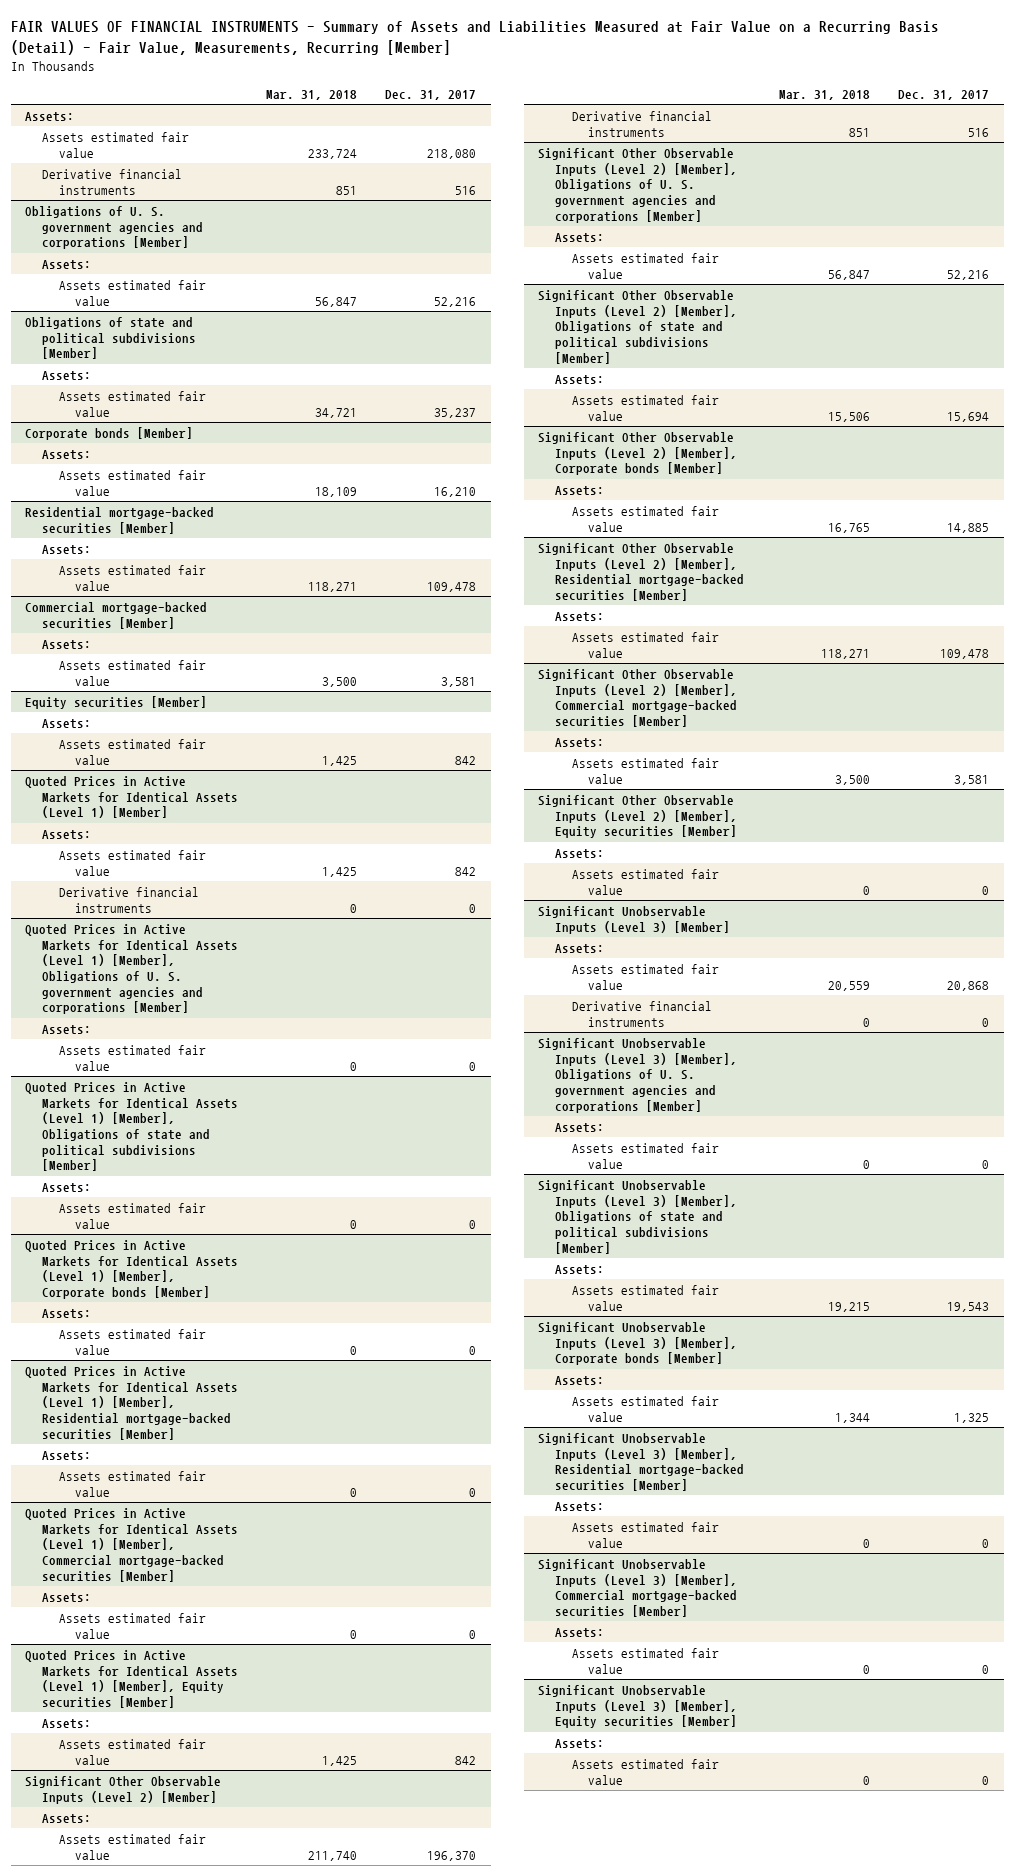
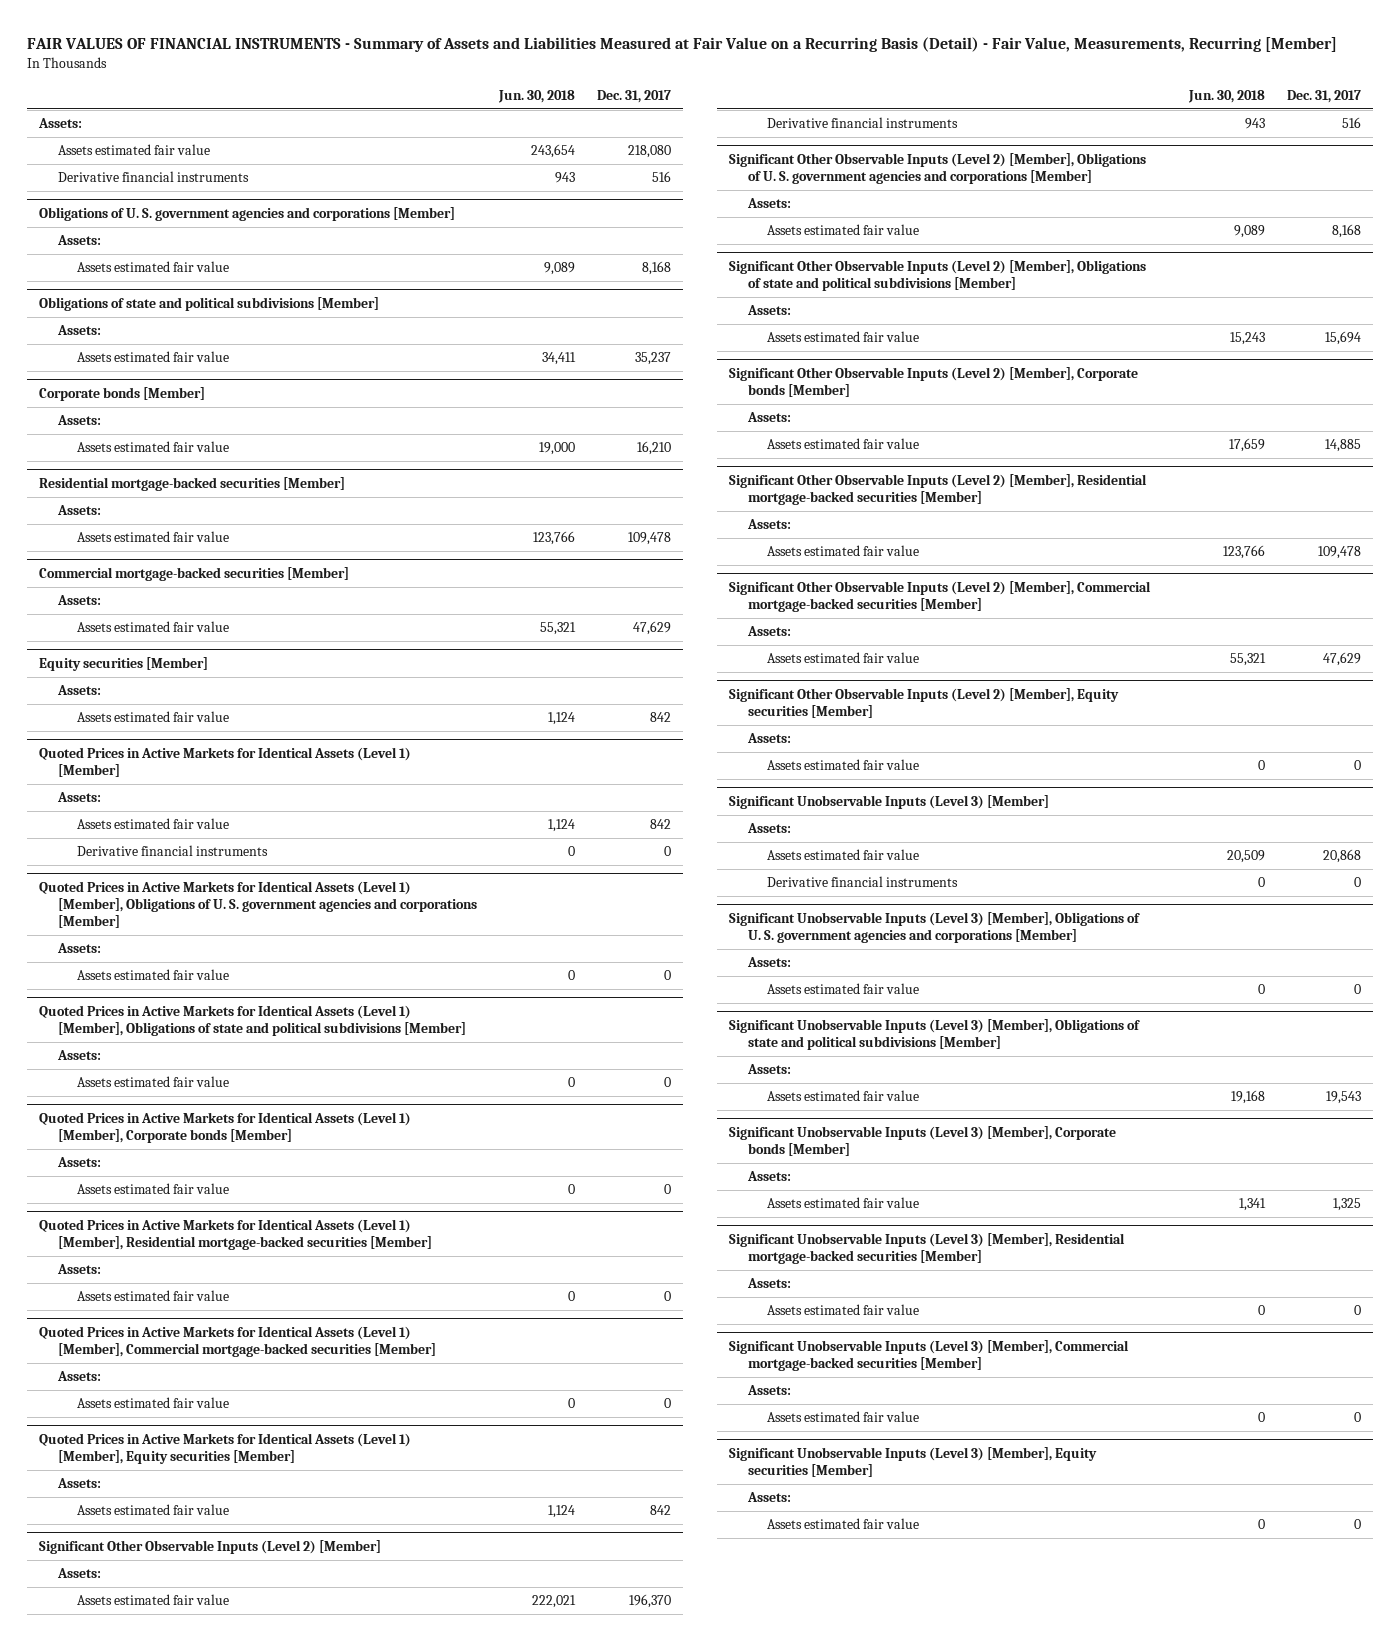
[266,89,358,100] Mar. 31, 2018 -> none
none -> [498,90,576,104] Jun. 30, 2018
[434,296,477,307] 52,216 -> [642,261,672,276] 8,168
[441,676,477,687] 3,581 -> [633,621,672,636] 47,629
[947,269,990,280] 52,216 -> [1332,224,1362,239] 8,168
[954,774,990,785] 3,581 -> [1323,652,1362,667] 47,629

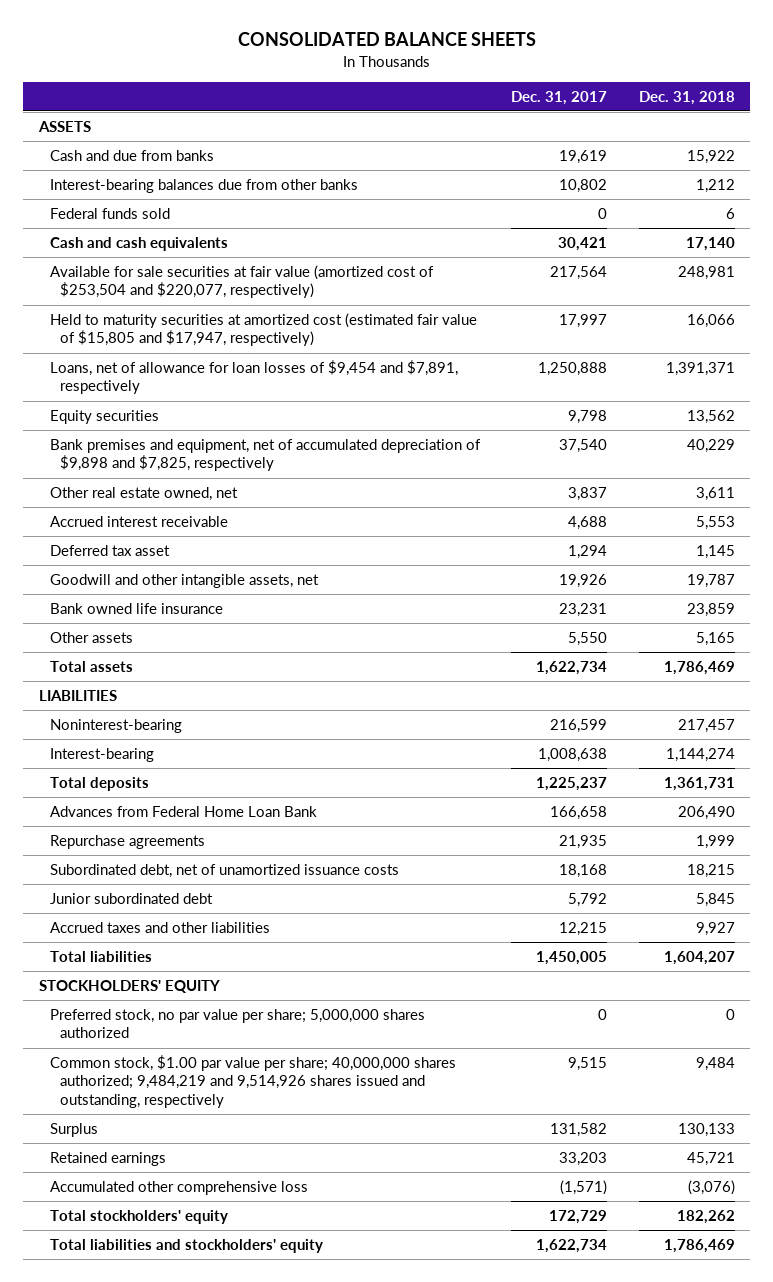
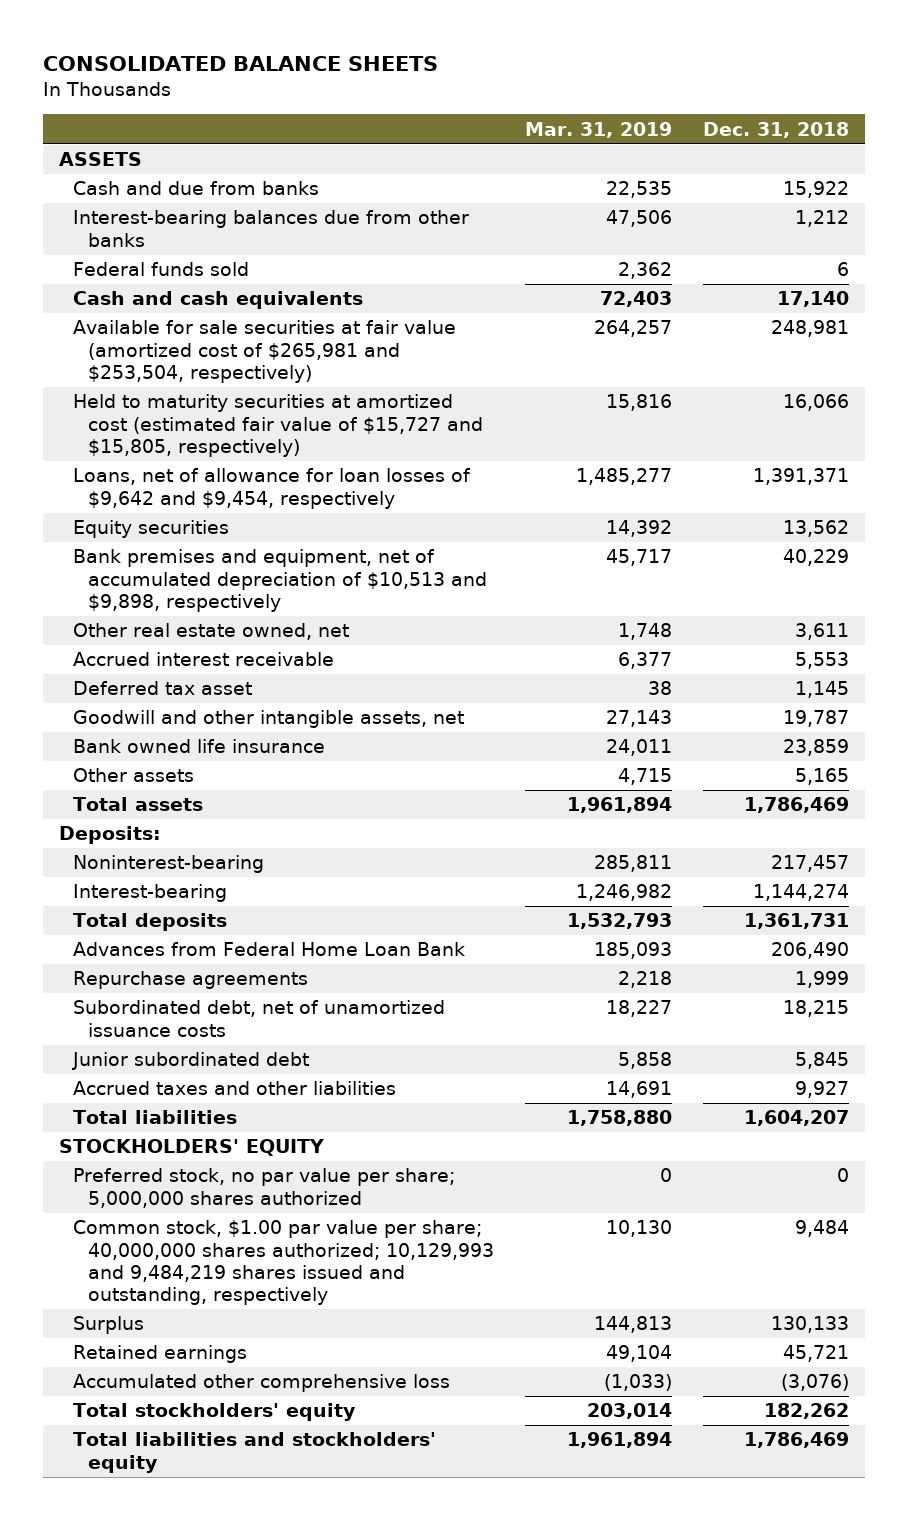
[511,90,608,105] Dec. 31, 2017 -> none
none -> [524,121,672,138] Mar. 31, 2019
[49,265,434,299] Available for sale securities at fair value (amortized cost of $253,504 and $220,077, respectively) -> [73,320,457,384] Available for sale securities at fair value (amortized cost of $265,981 and $253,504, respectively)
[49,313,477,347] Held to maturity securities at amortized cost (estimated fair value of $15,805 and $17,947, respectively) -> [73,394,483,458] Held to maturity securities at amortized cost (estimated fair value of $15,727 and $15,805, respectively)
[49,360,458,395] Loans, net of allowance for loan losses of $9,454 and $7,891, respectively -> [73,468,472,509] Loans, net of allowance for loan losses of $9,642 and $9,454, respectively
[49,439,481,472] Bank premises and equipment, net of accumulated depreciation of $9,898 and $7,825, respectively -> [73,549,487,613] Bank premises and equipment, net of accumulated depreciation of $10,513 and $9,898, respectively
[38,690,117,702] LIABILITIES -> none
none -> [58,826,161,845] Deposits:
[49,1055,456,1108] Common stock, $1.00 par value per share; 40,000,000 shares authorized; 9,484,219 and 9,514,926 shares issued and outstanding, respectively -> [73,1220,494,1306] Common stock, $1.00 par value per share; 40,000,000 shares authorized; 10,129,993 and 9,484,219 shares issued and outstanding, respectively

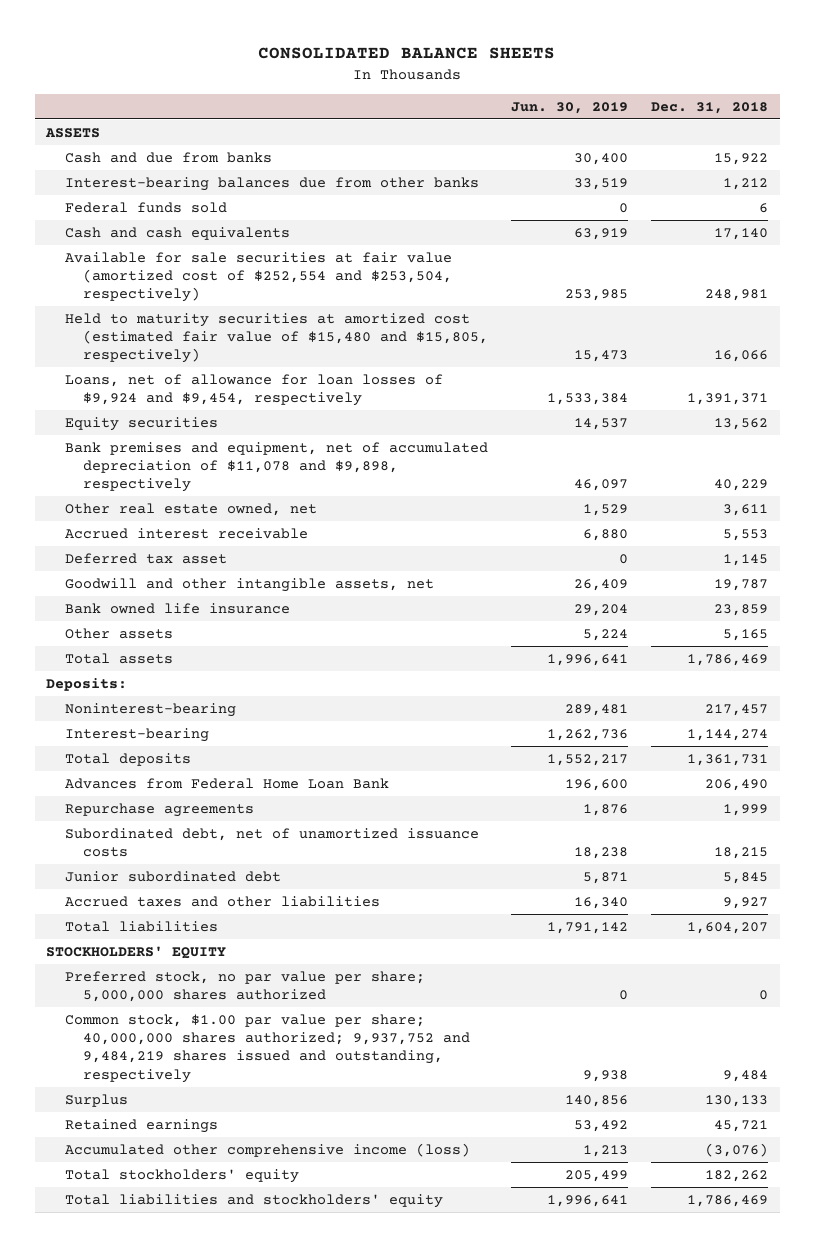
[524,121,672,138] Mar. 31, 2019 -> none
none -> [511,101,629,114] Jun. 30, 2019
[73,320,457,384] Available for sale securities at fair value (amortized cost of $265,981 and $253,504, respectively) -> [64,251,452,303] Available for sale securities at fair value (amortized cost of $252,554 and $253,504, respectively)
[73,394,483,458] Held to maturity securities at amortized cost (estimated fair value of $15,727 and $15,805, respectively) -> [64,312,488,364] Held to maturity securities at amortized cost (estimated fair value of $15,480 and $15,805, respectively)
[73,468,472,509] Loans, net of allowance for loan losses of $9,642 and $9,454, respectively -> [64,373,443,407] Loans, net of allowance for loan losses of $9,924 and $9,454, respectively
[73,549,487,613] Bank premises and equipment, net of accumulated depreciation of $10,513 and $9,898, respectively -> [64,441,488,493] Bank premises and equipment, net of accumulated depreciation of $11,078 and $9,898, respectively
[73,1220,494,1306] Common stock, $1.00 par value per share; 40,000,000 shares authorized; 10,129,993 and 9,484,219 shares issued and outstanding, respectively -> [64,1013,470,1083] Common stock, $1.00 par value per share; 40,000,000 shares authorized; 9,937,752 and 9,484,219 shares issued and outstanding, respectively
[73,1374,451,1393] Accumulated other comprehensive loss -> [64,1142,470,1157] Accumulated other comprehensive income (loss)

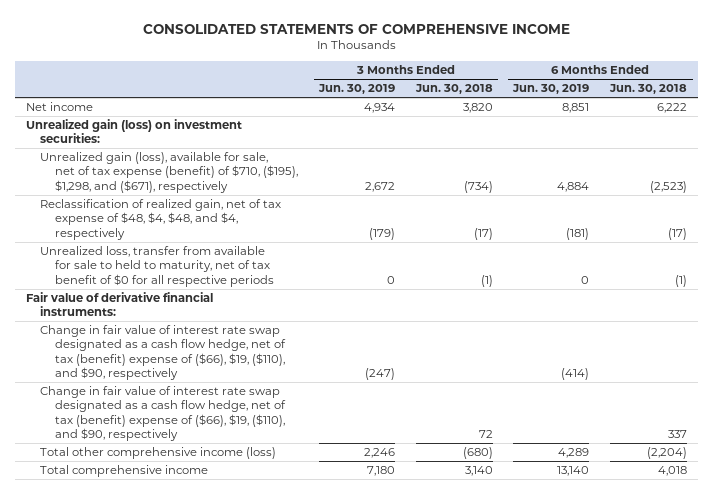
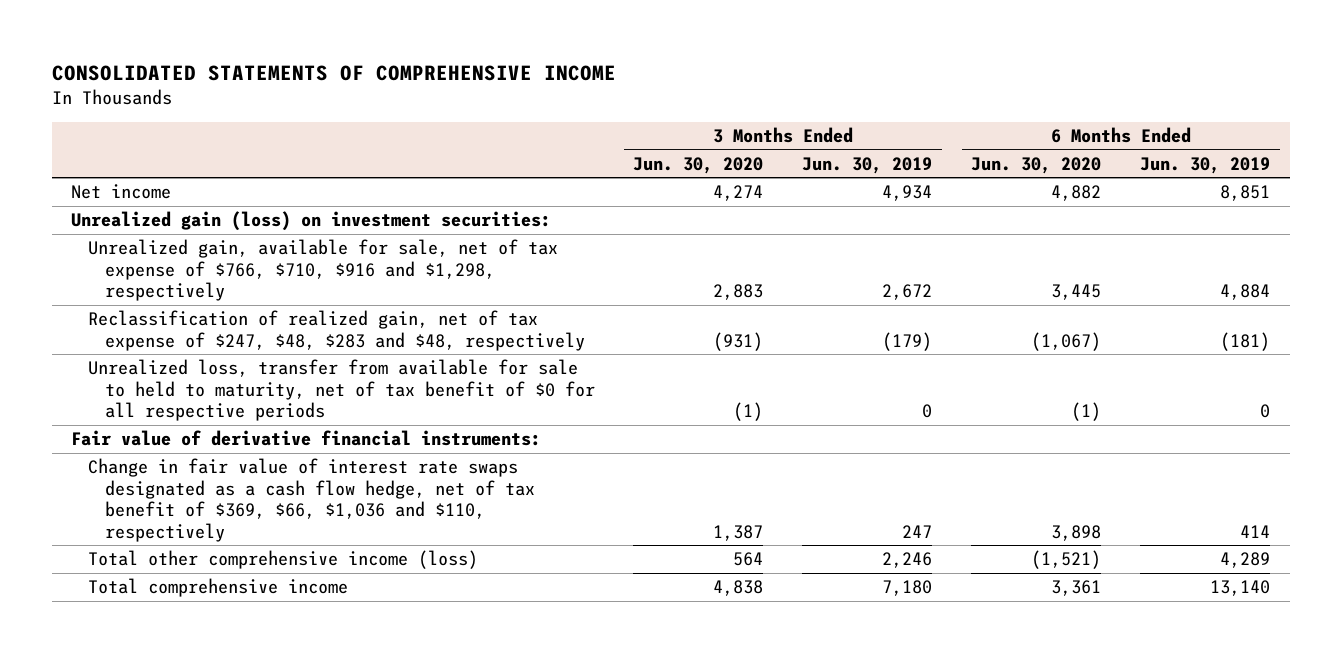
[414,84,493,95] Jun. 30, 2018 -> none
[609,84,688,95] Jun. 30, 2018 -> none
none -> [633,156,764,174] Jun. 30, 2020
none -> [971,156,1102,174] Jun. 30, 2020
[40,152,298,193] Unrealized gain (loss), available for sale, net of tax expense (benefit) of $710, ($195), $1,298, and ($671), respectively -> [87,239,558,302] Unrealized gain, available for sale, net of tax expense of $766, $710, $916 and $1,298, respectively
[40,199,282,240] Reclassification of realized gain, net of tax expense of $48, $4, $48, and $4, respectively -> [87,310,585,351] Reclassification of realized gain, net of tax expense of $247, $48, $283 and $48, respectively
[40,386,286,442] Change in fair value of interest rate swap designated as a cash flow hedge, net of tax (benefit) expense of ($66), $19, ($110), and $90, respectively -> none
[40,325,286,381] Change in fair value of interest rate swap designated as a cash flow hedge, net of tax (benefit) expense of ($66), $19, ($110), and $90, respectively -> [87,458,535,542] Change in fair value of interest rate swaps designated as a cash flow hedge, net of tax benefit of $369, $66, $1,036 and $110, respectively
[364,368,395,381] (247) -> [902,524,933,538] 247
[561,368,590,381] (414) -> [1240,524,1271,538] 414

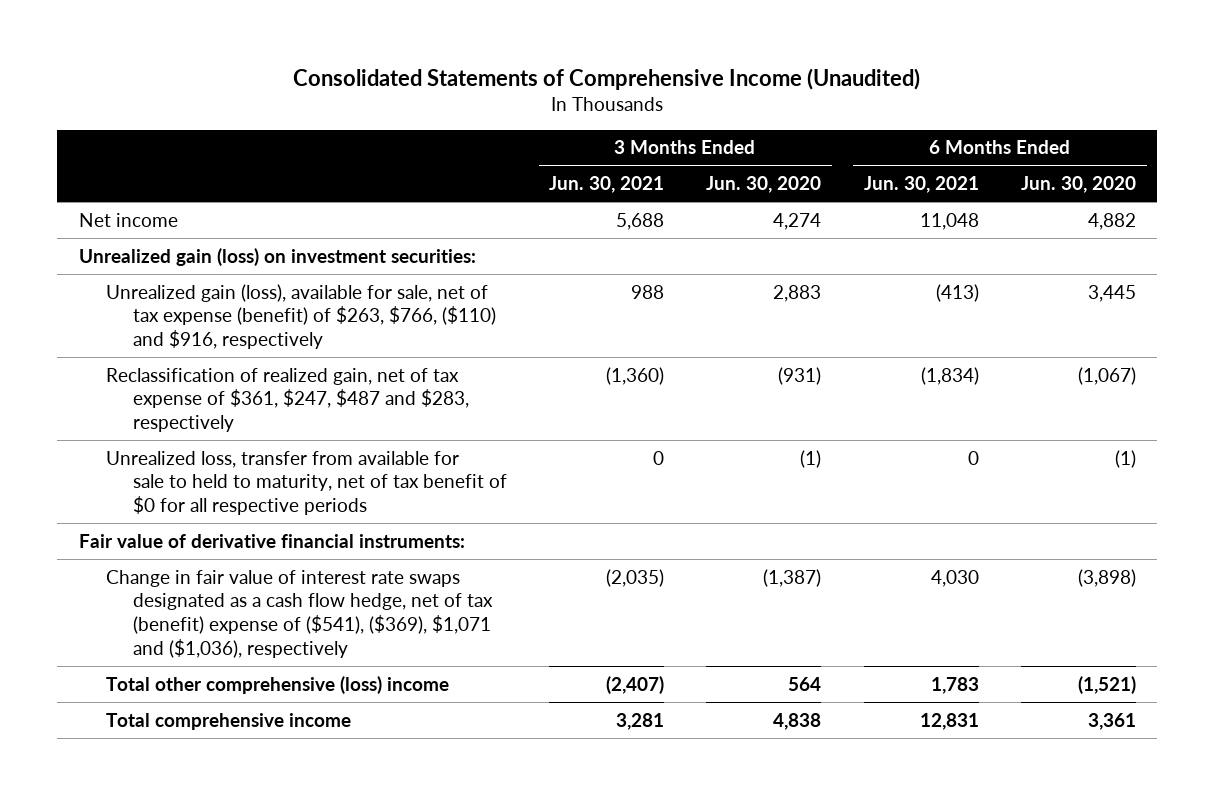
[51,64,616,81] CONSOLIDATED STATEMENTS OF COMPREHENSIVE INCOME -> [293,68,921,91] Consolidated Statements of Comprehensive Income (Unaudited)
[802,156,933,174] Jun. 30, 2019 -> none
[1140,156,1271,174] Jun. 30, 2019 -> none
none -> [549,176,665,194] Jun. 30, 2021
none -> [863,176,979,194] Jun. 30, 2021
[87,239,558,302] Unrealized gain, available for sale, net of tax expense of $766, $710, $916 and $1,298, respectively -> [105,283,497,349] Unrealized gain (loss), available for sale, net of tax expense (benefit) of $263, $766, ($110) and $916, respectively
[87,310,585,351] Reclassification of realized gain, net of tax expense of $247, $48, $283 and $48, respectively -> [105,367,470,432] Reclassification of realized gain, net of tax expense of $361, $247, $487 and $283, respectively
[87,458,535,542] Change in fair value of interest rate swaps designated as a cash flow hedge, net of tax benefit of $369, $66, $1,036 and $110, respectively -> [105,569,494,658] Change in fair value of interest rate swaps designated as a cash flow hedge, net of tax (benefit) expense of ($541), ($369), $1,071 and ($1,036), respectively
[713,524,764,541] 1,387 -> [763,568,822,587] (1,387)
[1051,524,1102,541] 3,898 -> [1077,568,1136,587] (3,898)
[87,550,478,570] Total other comprehensive income (loss) -> [105,675,449,694] Total other comprehensive (loss) income

